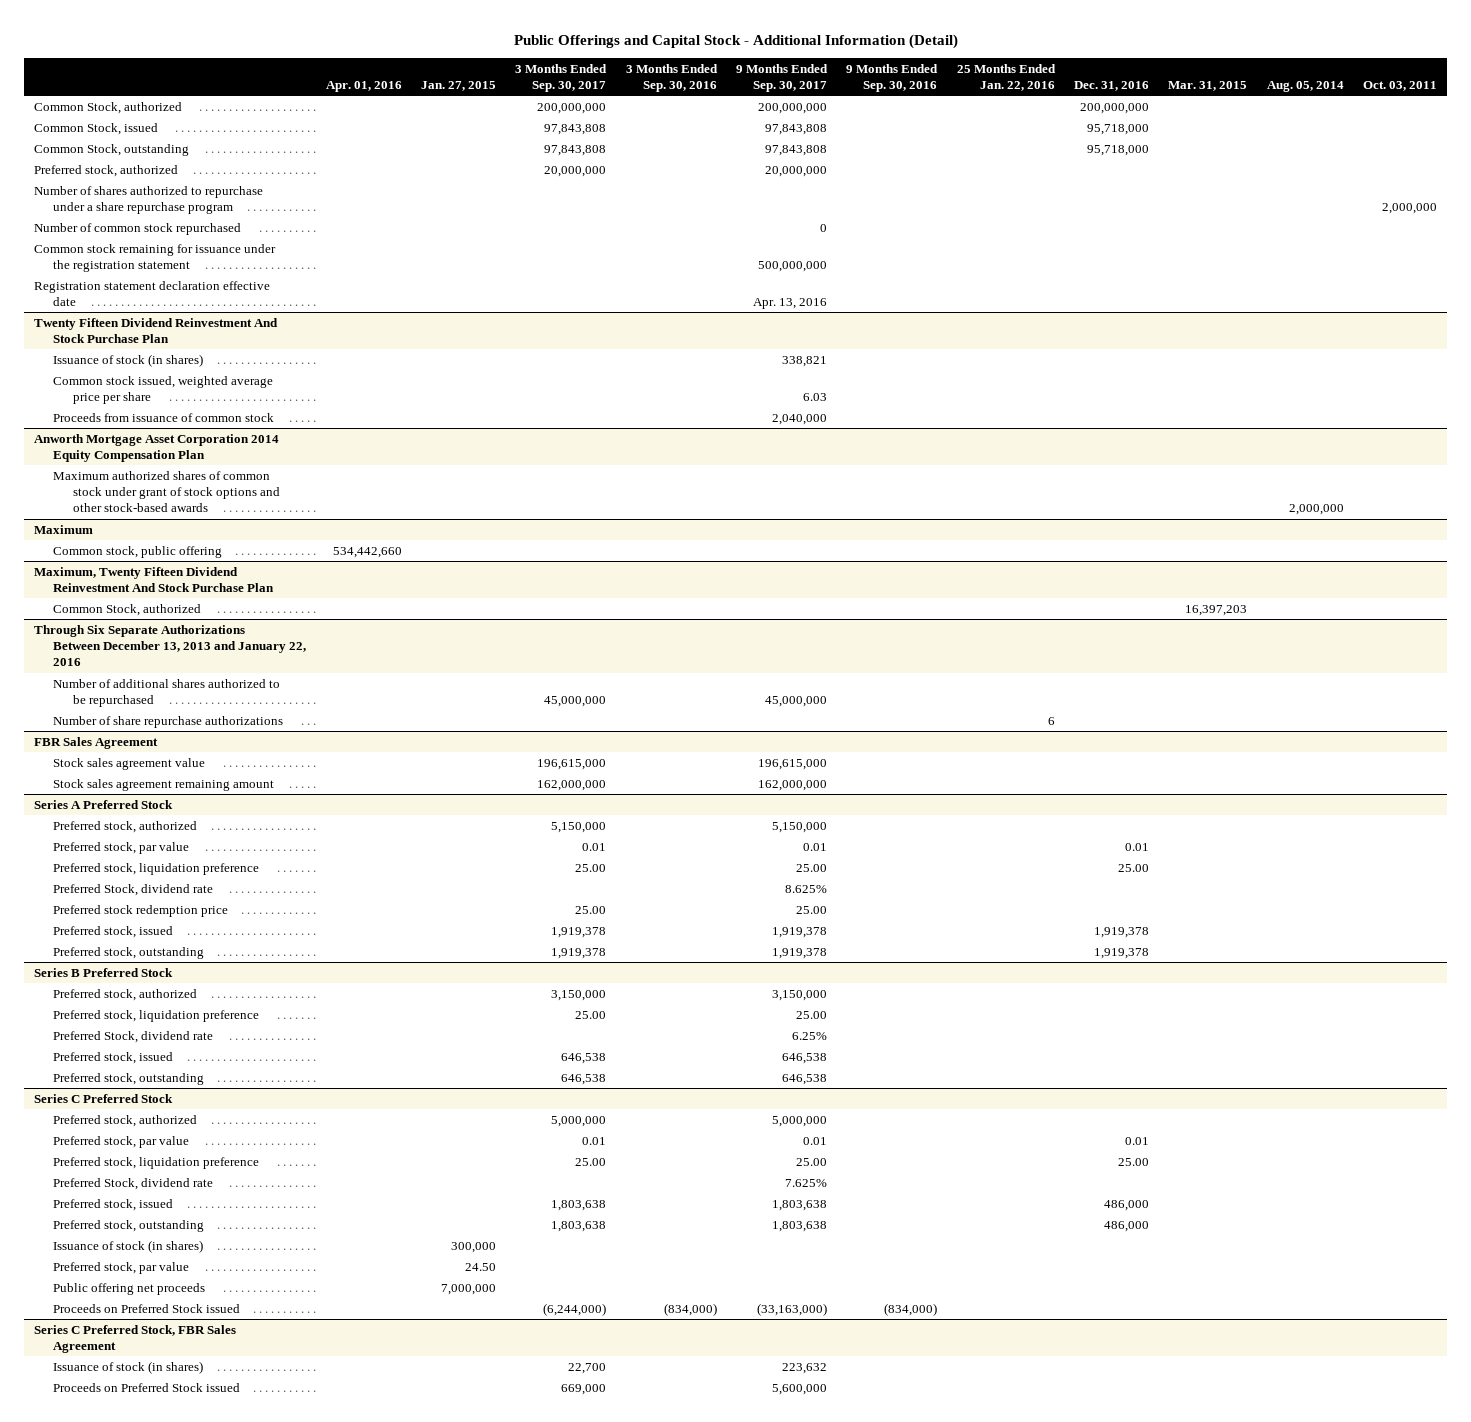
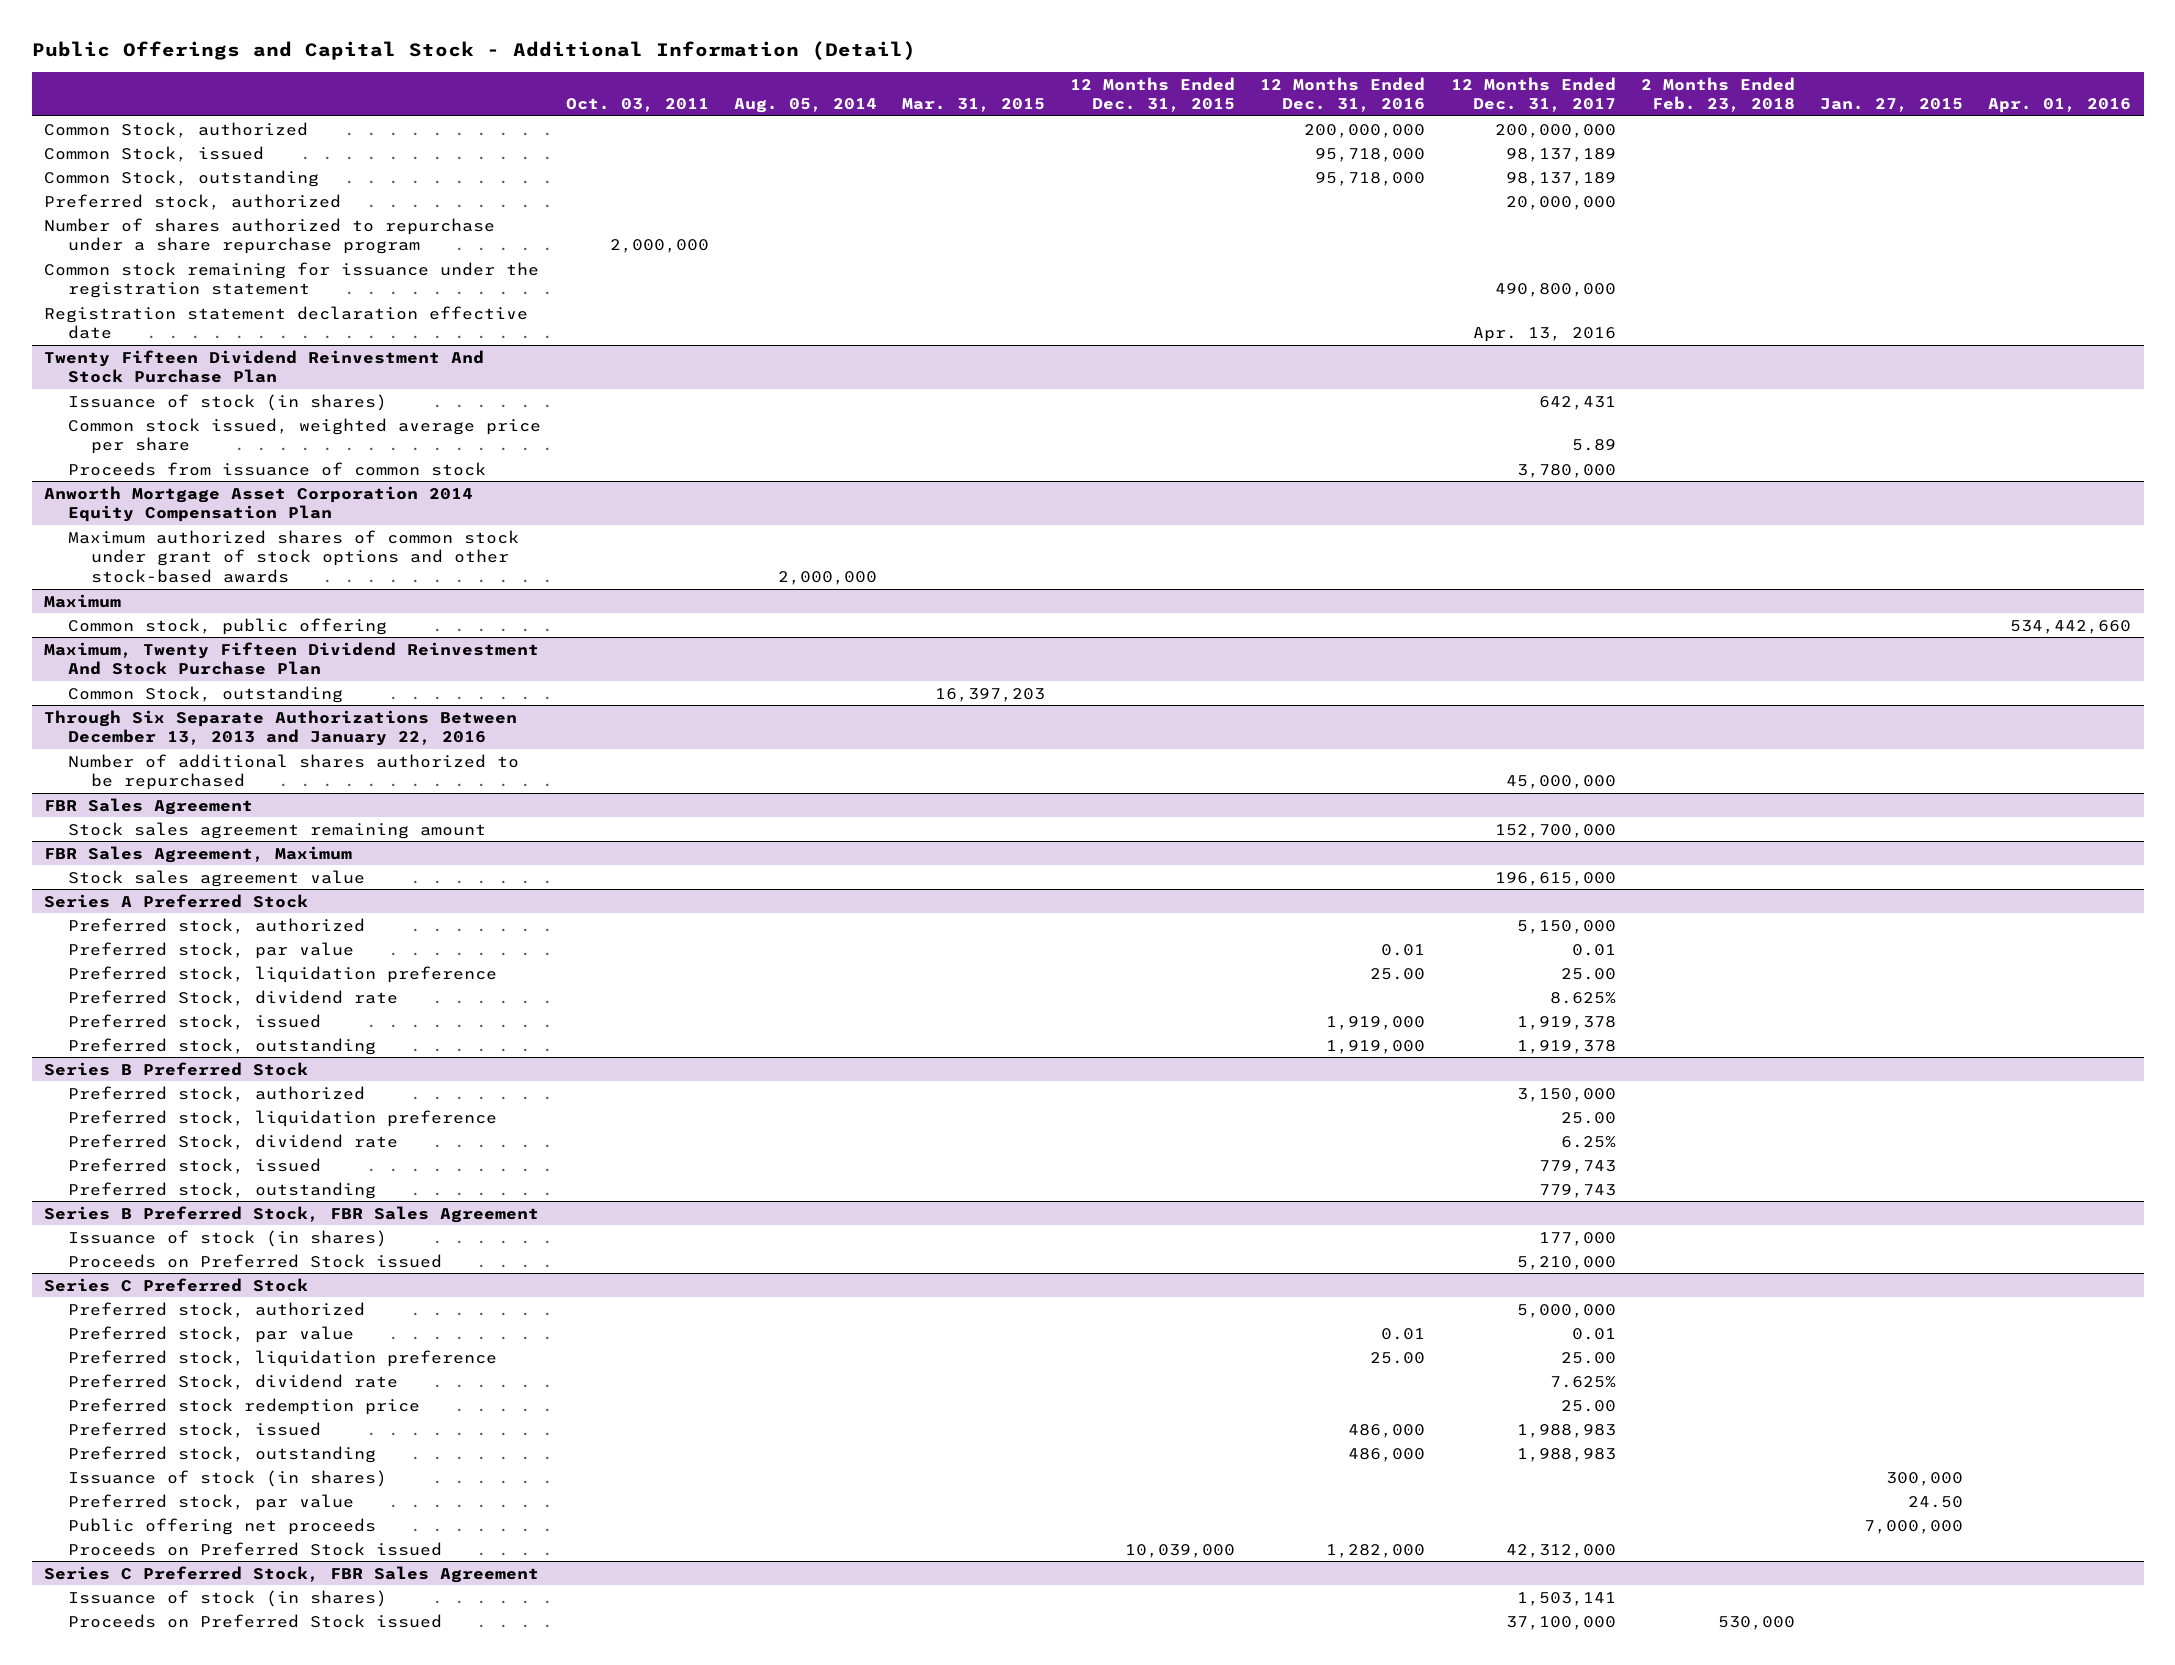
[515,63,608,93] 3 Months Ended Sep. 30, 2017 -> none
[625,63,718,93] 3 Months Ended Sep. 30, 2016 -> none
[736,63,829,93] 9 Months Ended Sep. 30, 2017 -> none
[846,63,939,93] 9 Months Ended Sep. 30, 2016 -> none
[956,63,1056,92] 25 Months Ended Jan. 22, 2016 -> none
[1074,81,1150,92] Dec. 31, 2016 -> none
none -> [1070,76,1236,113] 12 Months Ended Dec. 31, 2015
none -> [1260,76,1426,113] 12 Months Ended Dec. 31, 2016
none -> [1450,76,1616,113] 12 Months Ended Dec. 31, 2017
none -> [1640,76,1795,113] 2 Months Ended Feb. 23, 2018
[34,222,242,235] Number of common stock repurchased -> none
[53,603,202,616] Common Stock, authorized -> [67,685,343,703] Common Stock, outstanding
[53,715,284,728] Number of share repurchase authorizations -> none
[53,757,206,770] Stock sales agreement value -> none
none -> [44,845,353,863] FBR Sales Agreement, Maximum
none -> [67,869,365,887] Stock sales agreement value
[53,904,229,917] Preferred stock redemption price -> none
none -> [44,1205,540,1223] Series B Preferred Stock, FBR Sales Agreement
none -> [67,1229,387,1247] Issuance of stock (in shares)
none -> [67,1253,442,1268] Proceeds on Preferred Stock issued
none -> [67,1397,420,1415] Preferred stock redemption price

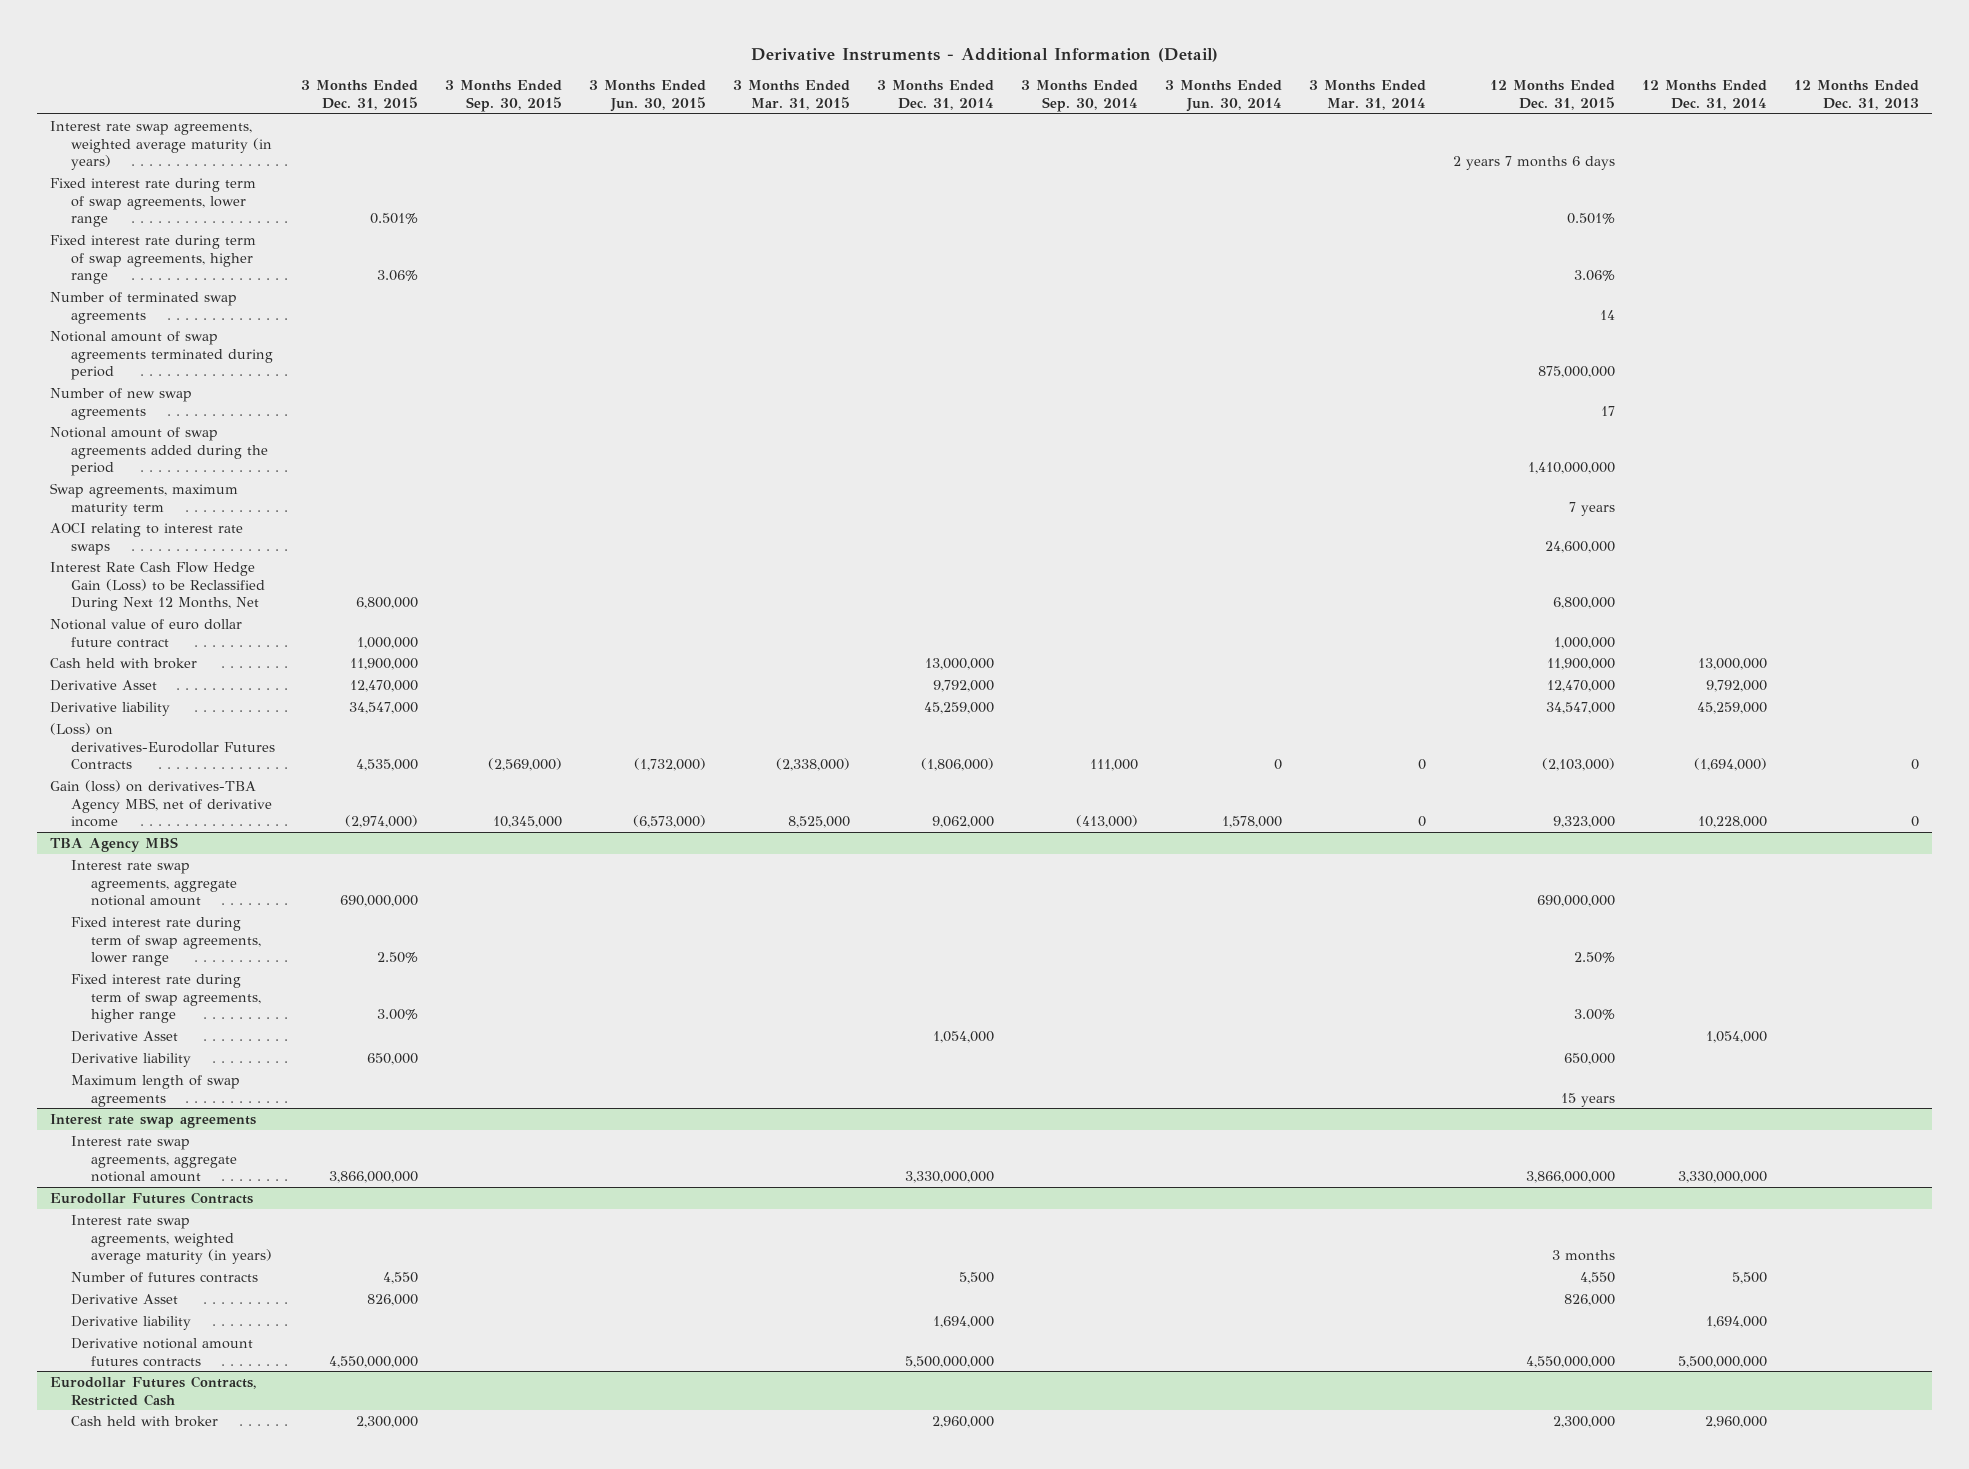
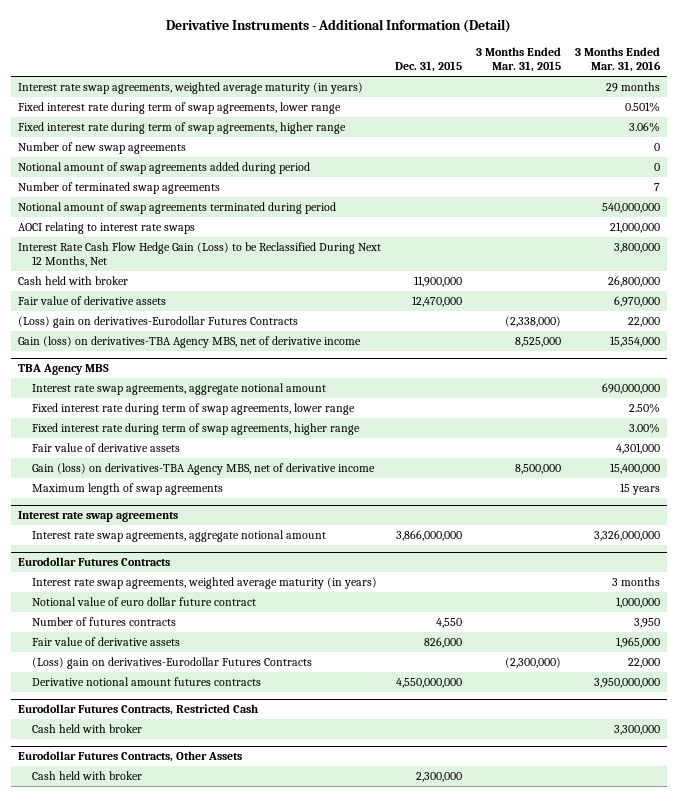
[301,80,419,111] 3 Months Ended Dec. 31, 2015 -> none
[445,80,563,113] 3 Months Ended Sep. 30, 2015 -> none
[589,80,707,113] 3 Months Ended Jun. 30, 2015 -> none
[877,80,995,111] 3 Months Ended Dec. 31, 2014 -> none
[1021,80,1139,113] 3 Months Ended Sep. 30, 2014 -> none
[1164,80,1282,113] 3 Months Ended Jun. 30, 2014 -> none
[1308,80,1426,111] 3 Months Ended Mar. 31, 2014 -> none
[1489,80,1615,111] 12 Months Ended Dec. 31, 2015 -> none
[1641,80,1767,111] 12 Months Ended Dec. 31, 2014 -> none
[1793,80,1919,111] 12 Months Ended Dec. 31, 2013 -> none
none -> [395,61,463,73] Dec. 31, 2015
none -> [575,46,662,73] 3 Months Ended Mar. 31, 2016
[50,387,193,420] Number of new swap agreements -> [17,141,186,154] Number of new swap agreements
none -> [17,161,310,174] Notional amount of swap agreements added during period
[50,426,268,477] Notional amount of swap agreements added during the period -> none
[50,482,239,516] Swap agreements, maximum maturity term -> none
[50,618,243,648] Notional value of euro dollar future contract -> none
[50,701,171,716] Derivative liability -> none
[50,679,158,691] Derivative Asset -> [17,295,166,305] Fair value of derivative assets
[50,722,275,771] (Loss) on derivatives-Eurodollar Futures Contracts -> [17,315,298,328] (Loss) gain on derivatives-Eurodollar Futures Contracts
[70,1052,191,1067] Derivative liability -> none
[70,1030,178,1042] Derivative Asset -> [31,442,180,452] Fair value of derivative assets
none -> [31,462,375,475] Gain (loss) on derivatives-TBA Agency MBS, net of derivative income
none -> [31,596,256,606] Notional value of euro dollar future contract
[70,1315,191,1330] Derivative liability -> none
[70,1293,178,1305] Derivative Asset -> [31,636,180,646] Fair value of derivative assets
none -> [31,656,312,669] (Loss) gain on derivatives-Eurodollar Futures Contracts
none -> [17,751,242,763] Eurodollar Futures Contracts, Other Assets
none -> [31,770,142,780] Cash held with broker

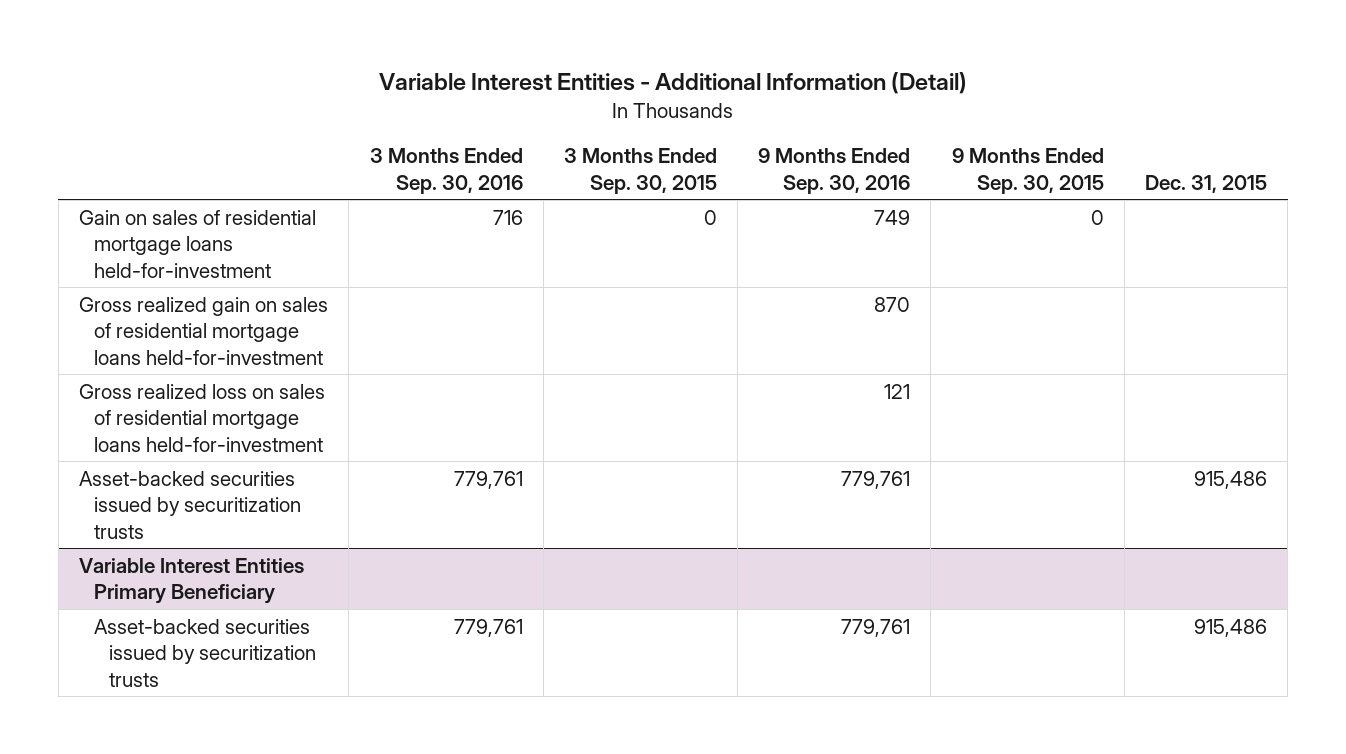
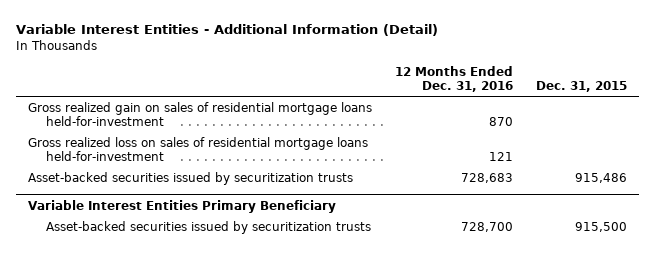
[369,148,523,194] 3 Months Ended Sep. 30, 2016 -> none
[563,148,717,194] 3 Months Ended Sep. 30, 2015 -> none
[758,148,911,194] 9 Months Ended Sep. 30, 2016 -> none
[951,148,1104,194] 9 Months Ended Sep. 30, 2015 -> none
none -> [395,65,514,92] 12 Months Ended Dec. 31, 2016
[79,209,317,278] Gain on sales of residential mortgage loans held-for-investment -> none
[1193,618,1267,637] 915,486 -> [575,221,628,232] 915,500

